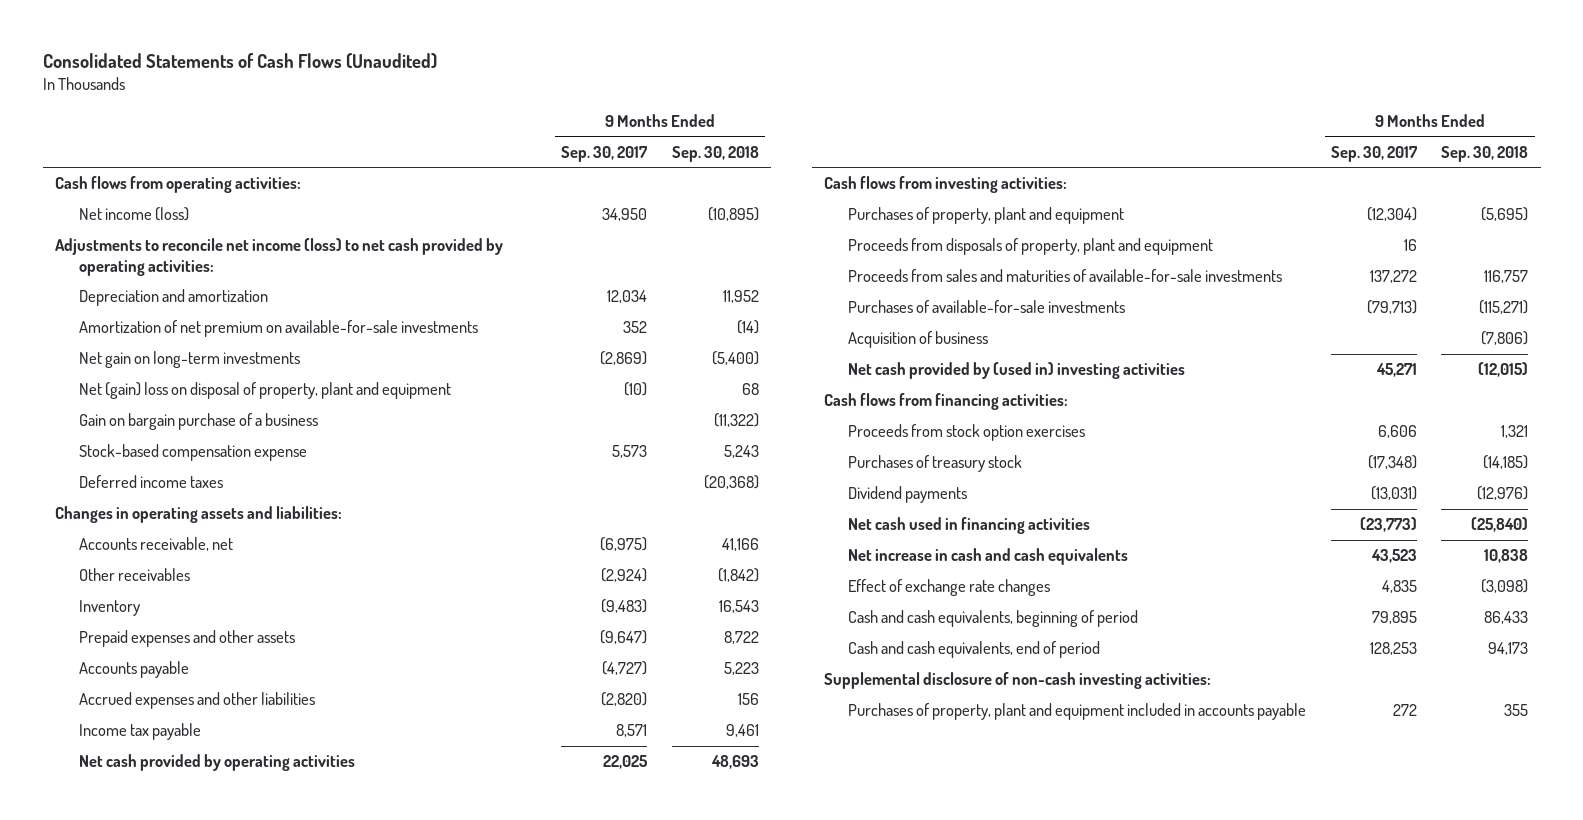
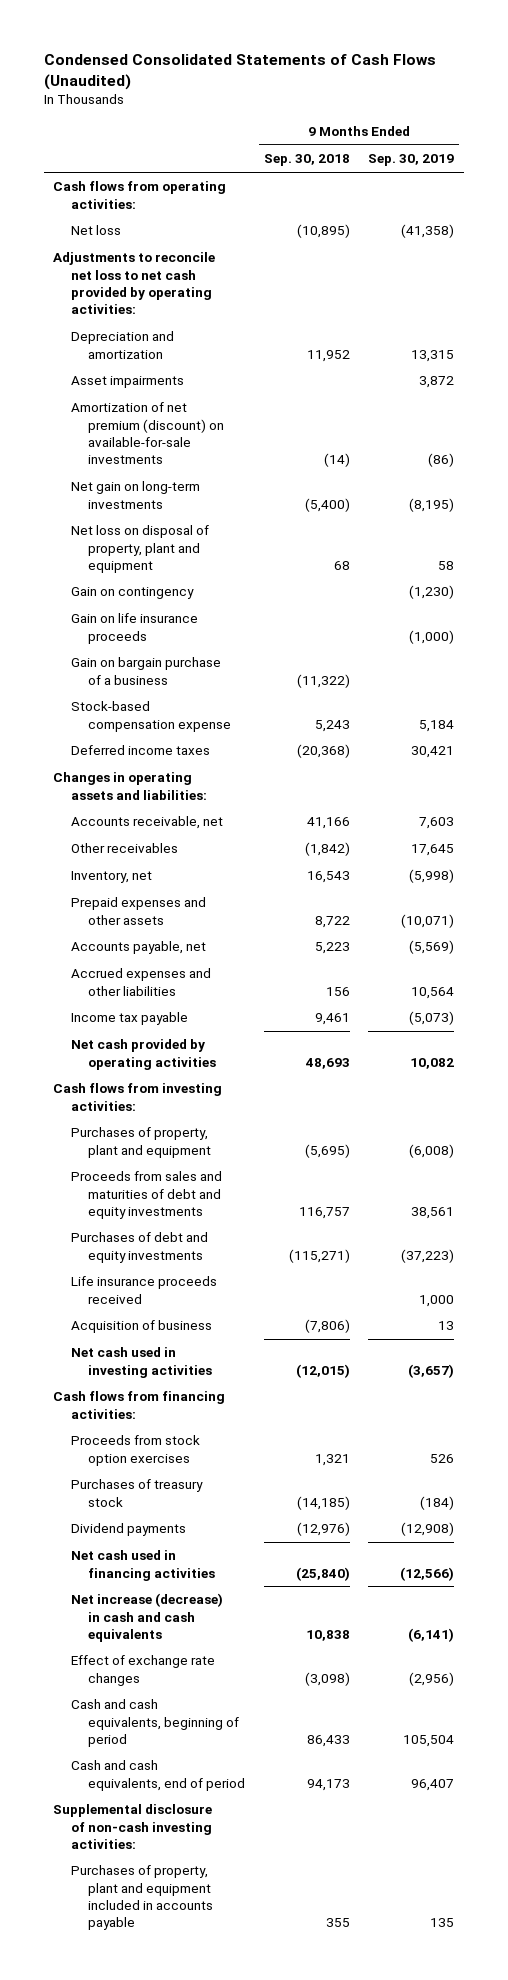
[42,52,437,69] Consolidated Statements of Cash Flows (Unaudited) -> [43,53,436,90] Condensed Consolidated Statements of Cash Flows (Unaudited)
[561,145,649,162] Sep. 30, 2017 -> none
none -> [368,154,455,167] Sep. 30, 2019
[78,207,189,222] Net income (loss) -> [70,225,121,236] Net loss
[54,238,503,277] Adjustments to reconcile net income (loss) to net cash provided by operating activities: -> [53,252,216,314] Adjustments to reconcile net loss to net cash provided by operating activities:
none -> [70,376,184,389] Asset impairments
[78,320,478,338] Amortization of net premium on available-for-sale investments -> [70,402,224,464] Amortization of net premium (discount) on available-for-sale investments
[78,382,451,400] Net (gain) loss on disposal of property, plant and equipment -> [70,525,209,573] Net loss on disposal of property, plant and equipment
none -> [70,587,194,600] Gain on contingency
none -> [70,613,198,644] Gain on life insurance proceeds
[78,600,140,617] Inventory -> [70,871,152,884] Inventory, net
[78,661,189,679] Accounts payable -> [70,941,206,955] Accounts payable, net
[848,238,1214,256] Proceeds from disposals of property, plant and equipment -> none
[848,269,1283,283] Proceeds from sales and maturities of available-for-sale investments -> [70,1171,222,1219] Proceeds from sales and maturities of debt and equity investments
[848,300,1126,314] Purchases of available-for-sale investments -> [70,1232,208,1263] Purchases of debt and equity investments
none -> [70,1276,217,1304] Life insurance proceeds received
[848,362,1186,380] Net cash provided by (used in) investing activities -> [70,1347,212,1378] Net cash used in investing activities
[848,548,1129,566] Net increase in cash and cash equivalents -> [70,1593,223,1642] Net increase (decrease) in cash and cash equivalents

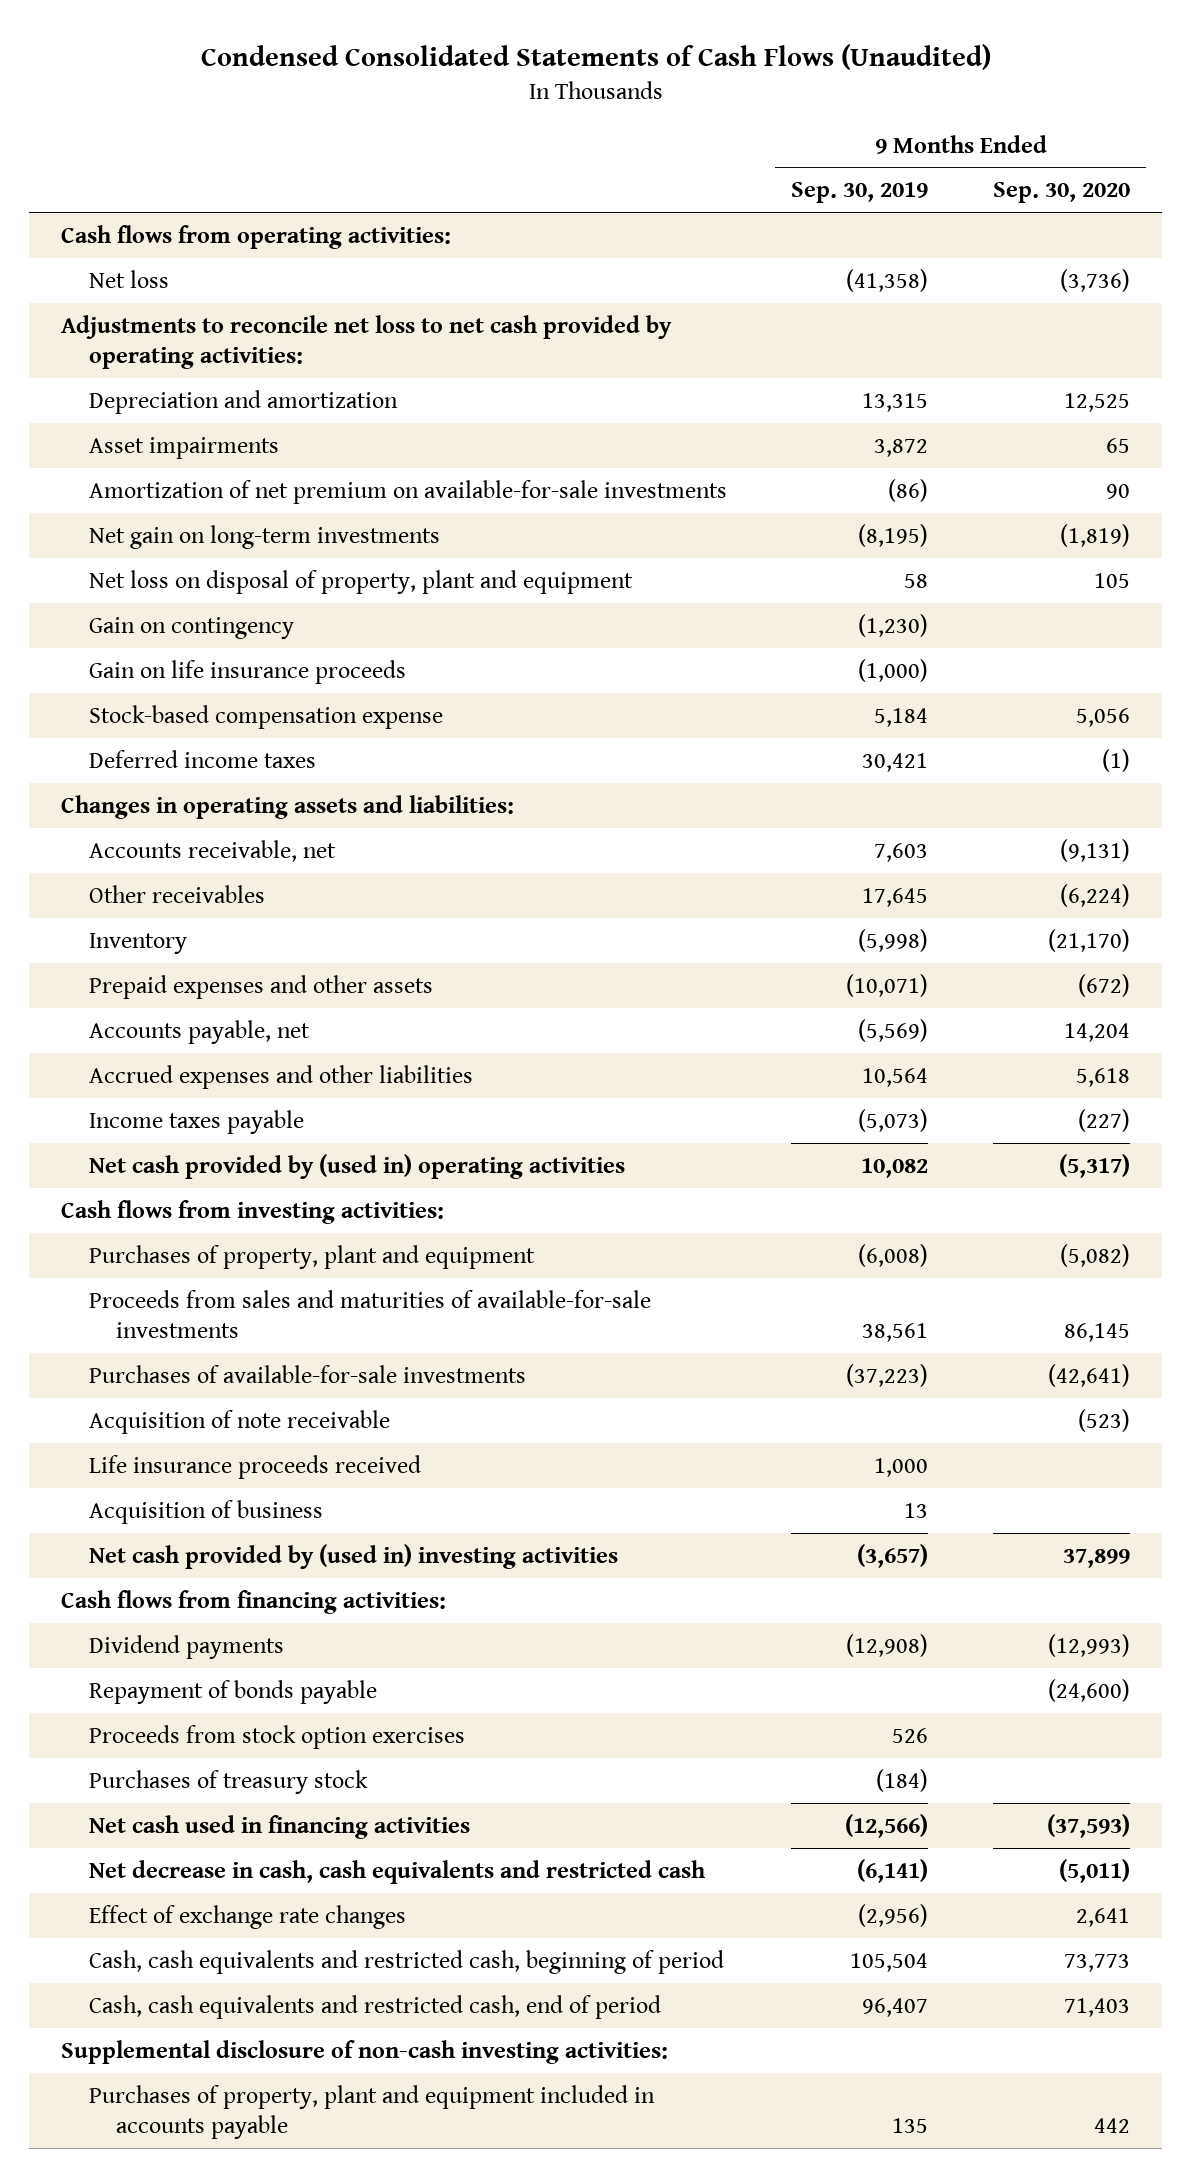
[263,154,350,167] Sep. 30, 2018 -> none
none -> [992,182,1130,204] Sep. 30, 2020
[70,402,224,464] Amortization of net premium (discount) on available-for-sale investments -> [88,479,727,504] Amortization of net premium on available-for-sale investments
[70,657,221,685] Gain on bargain purchase of a business -> none
[70,871,152,884] Inventory, net -> [88,932,187,954] Inventory
[70,1012,188,1026] Income tax payable -> [88,1109,304,1134] Income taxes payable
[70,1039,216,1070] Net cash provided by operating activities -> [88,1153,625,1179] Net cash provided by (used in) operating activities
[70,1171,222,1219] Proceeds from sales and maturities of debt and equity investments -> [88,1289,651,1339] Proceeds from sales and maturities of available-for-sale investments
[70,1232,208,1263] Purchases of debt and equity investments -> [88,1364,526,1383] Purchases of available-for-sale investments
none -> [88,1409,390,1434] Acquisition of note receivable
[70,1347,212,1378] Net cash used in investing activities -> [88,1543,618,1569] Net cash provided by (used in) investing activities
[70,1523,186,1537] Dividend payments -> [88,1634,284,1659] Dividend payments
none -> [88,1679,377,1704] Repayment of bonds payable
[70,1593,223,1642] Net increase (decrease) in cash and cash equivalents -> [88,1859,705,1884] Net decrease in cash, cash equivalents and restricted cash
[70,1699,239,1747] Cash and cash equivalents, beginning of period -> [88,1949,724,1974] Cash, cash equivalents and restricted cash, beginning of period
[70,1760,245,1791] Cash and cash equivalents, end of period -> [88,1994,661,2019] Cash, cash equivalents and restricted cash, end of period

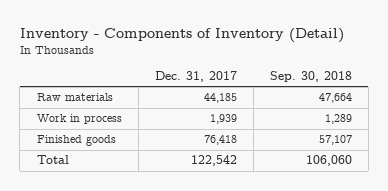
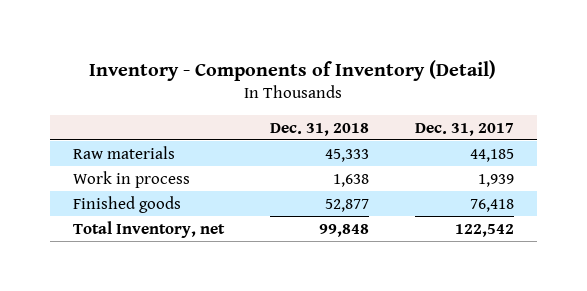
[269,71,352,83] Sep. 30, 2018 -> none
none -> [269,122,369,136] Dec. 31, 2018
[36,155,69,165] Total -> [72,220,225,238] Total Inventory, net

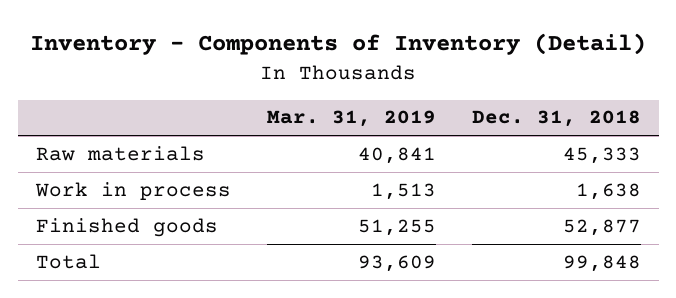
[415,122,515,136] Dec. 31, 2017 -> none
none -> [266,110,436,128] Mar. 31, 2019
[72,220,225,238] Total Inventory, net -> [35,253,101,269] Total

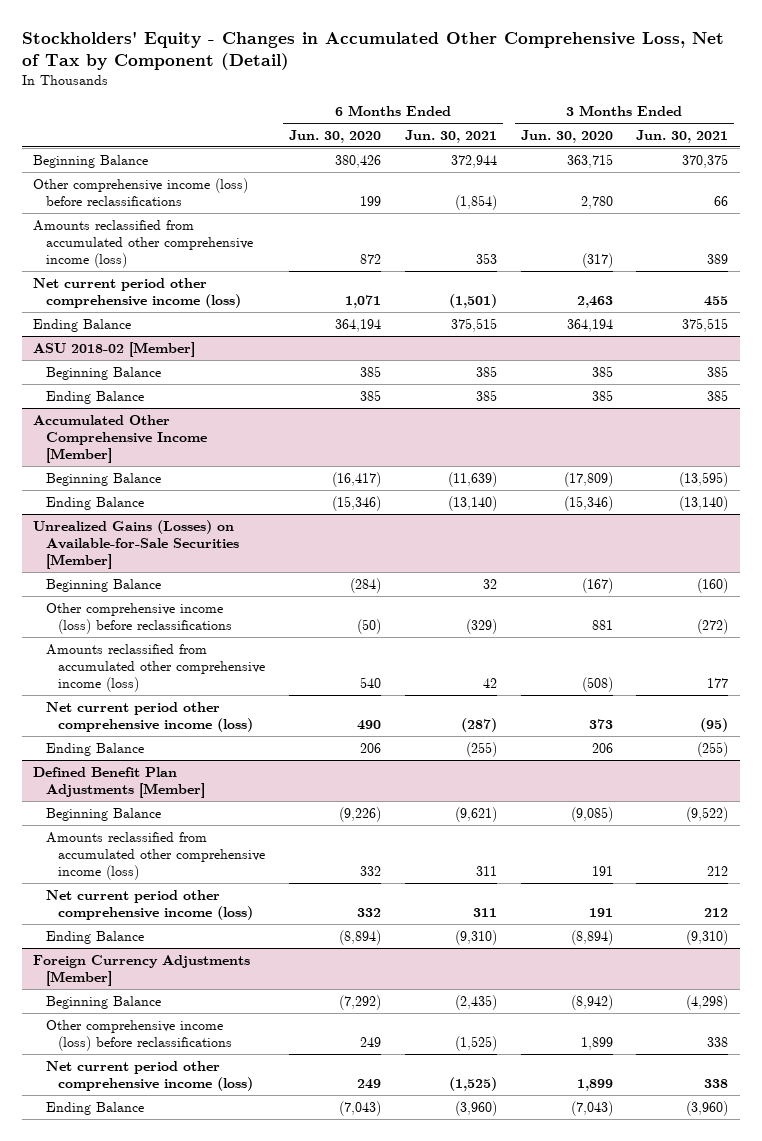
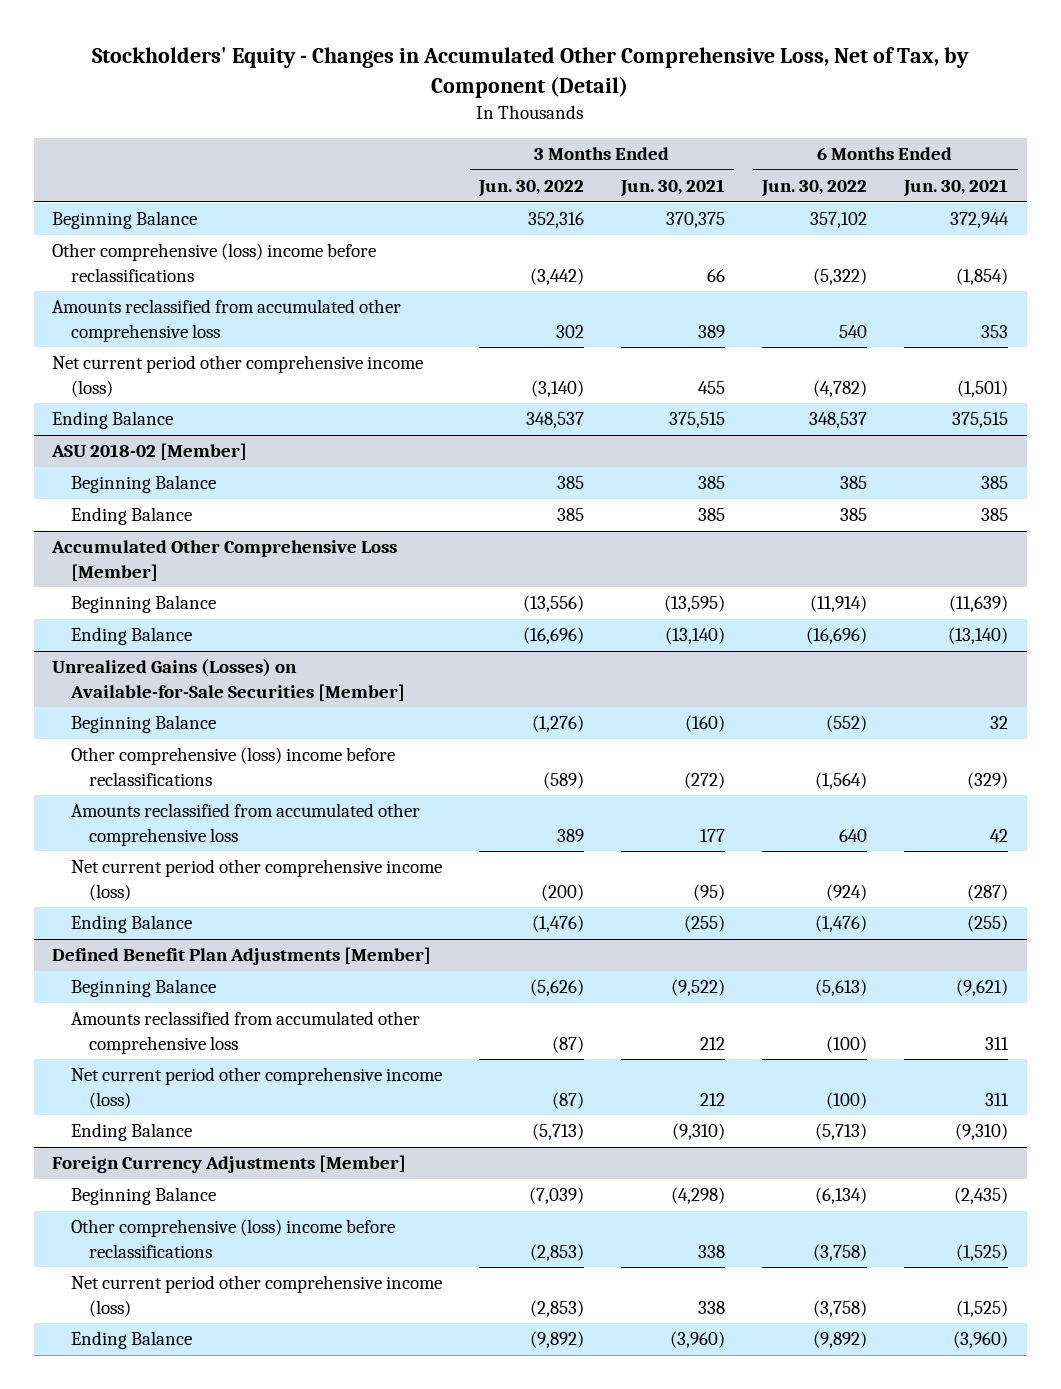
[21,30,724,70] Stockholders' Equity - Changes in Accumulated Other Comprehensive Loss, Net of Tax by Component (Detail) -> [92,47,970,98] Stockholders' Equity - Changes in Accumulated Other Comprehensive Loss, Net of Tax, by Component (Detail)
[288,129,381,143] Jun. 30, 2020 -> none
[520,129,613,143] Jun. 30, 2020 -> none
none -> [477,180,584,198] Jun. 30, 2022
none -> [761,180,868,198] Jun. 30, 2022
[33,177,249,206] Other comprehensive income (loss) before reclassifications -> [52,243,377,282] Other comprehensive (loss) income before reclassifications
[33,219,253,268] Amounts reclassified from accumulated other comprehensive income (loss) -> [52,299,402,342] Amounts reclassified from accumulated other comprehensive loss
[33,414,207,463] Accumulated Other Comprehensive Income [Member] -> [51,540,398,581] Accumulated Other Comprehensive Loss [Member]
[45,602,233,634] Other comprehensive income (loss) before reclassifications -> [70,747,395,786] Other comprehensive (loss) income before reclassifications
[45,643,266,692] Amounts reclassified from accumulated other comprehensive income (loss) -> [70,803,420,846] Amounts reclassified from accumulated other comprehensive loss
[45,831,266,880] Amounts reclassified from accumulated other comprehensive income (loss) -> [70,1011,420,1054] Amounts reclassified from accumulated other comprehensive loss
[45,1019,233,1051] Other comprehensive income (loss) before reclassifications -> [70,1219,395,1258] Other comprehensive (loss) income before reclassifications

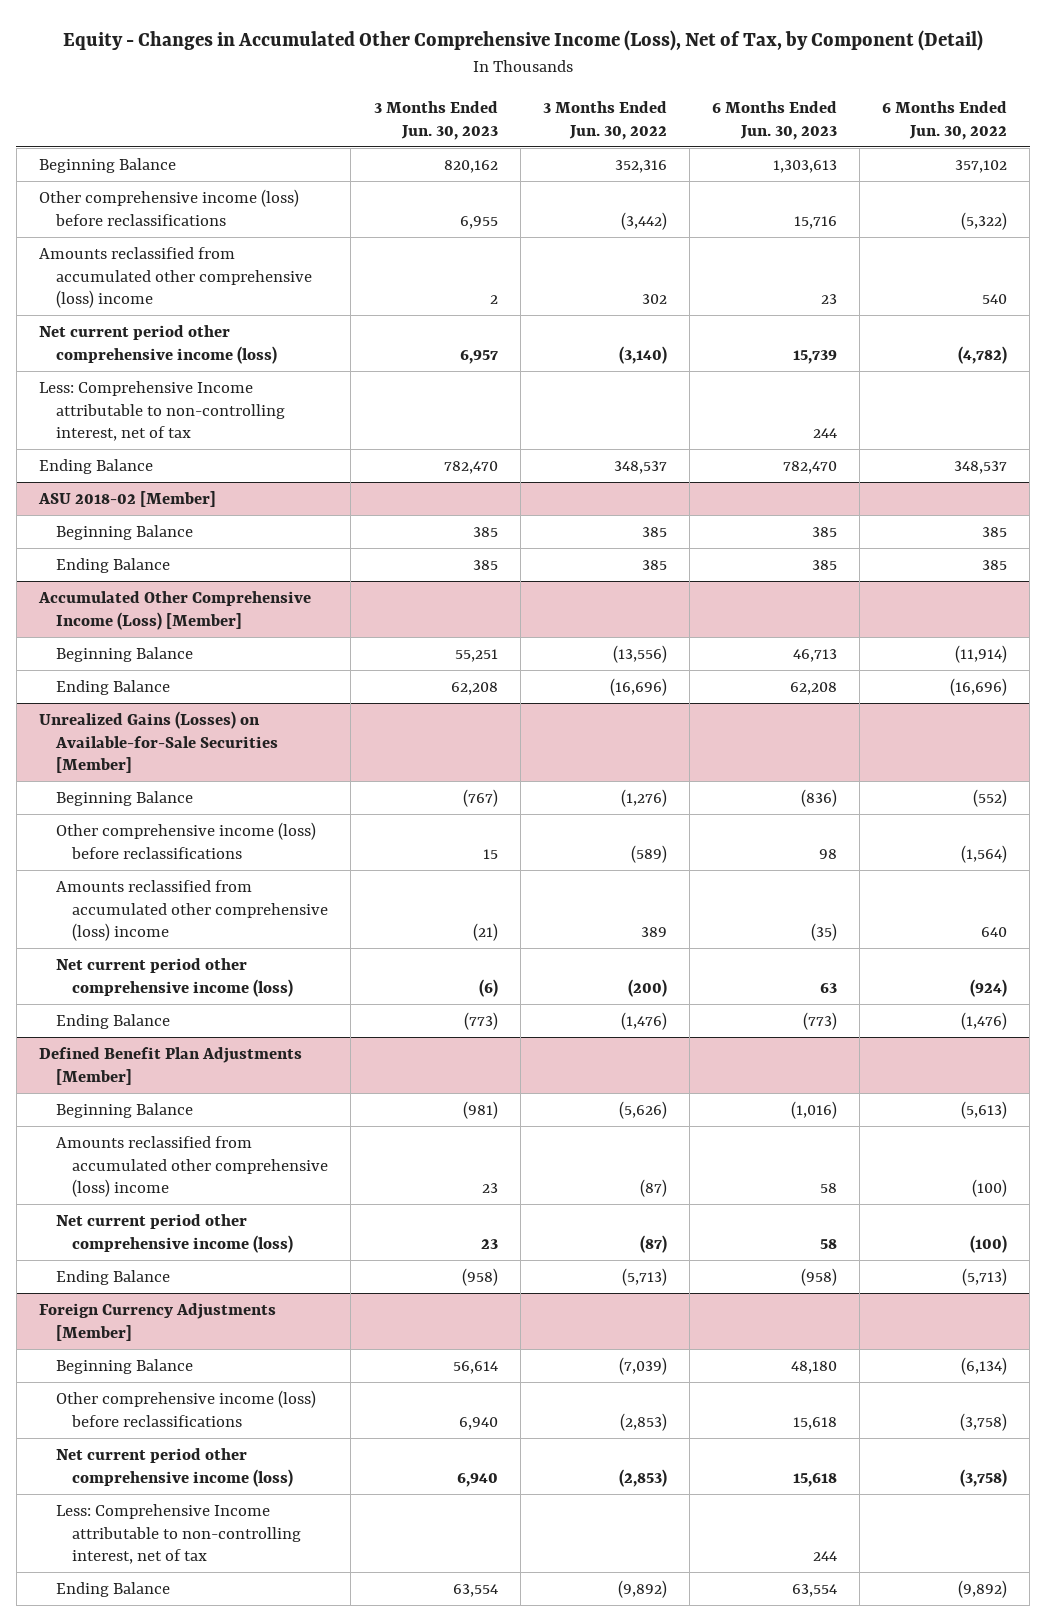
[92,47,970,98] Stockholders' Equity - Changes in Accumulated Other Comprehensive Loss, Net of Tax, by Component (Detail) -> [63,29,984,51] Equity - Changes in Accumulated Other Comprehensive Income (Loss), Net of Tax, by Component (Detail)
[619,179,725,198] Jun. 30, 2021 -> none
[903,179,1009,198] Jun. 30, 2021 -> none
none -> [373,101,498,140] 3 Months Ended Jun. 30, 2023
none -> [712,101,838,140] 6 Months Ended Jun. 30, 2023
[52,243,377,282] Other comprehensive (loss) income before reclassifications -> [38,189,299,226] Other comprehensive income (loss) before reclassifications
[52,299,402,342] Amounts reclassified from accumulated other comprehensive loss -> [38,247,312,308] Amounts reclassified from accumulated other comprehensive (loss) income
none -> [38,381,285,441] Less: Comprehensive Income attributable to non-controlling interest, net of tax
[51,540,398,581] Accumulated Other Comprehensive Loss [Member] -> [37,591,311,630] Accumulated Other Comprehensive Income (Loss) [Member]
[70,747,395,786] Other comprehensive (loss) income before reclassifications -> [55,822,316,859] Other comprehensive income (loss) before reclassifications
[70,803,420,846] Amounts reclassified from accumulated other comprehensive loss -> [55,880,329,941] Amounts reclassified from accumulated other comprehensive (loss) income
[70,1011,420,1054] Amounts reclassified from accumulated other comprehensive loss -> [55,1136,329,1197] Amounts reclassified from accumulated other comprehensive (loss) income
[70,1219,395,1258] Other comprehensive (loss) income before reclassifications -> [55,1390,316,1427] Other comprehensive income (loss) before reclassifications
none -> [55,1504,302,1564] Less: Comprehensive Income attributable to non-controlling interest, net of tax

